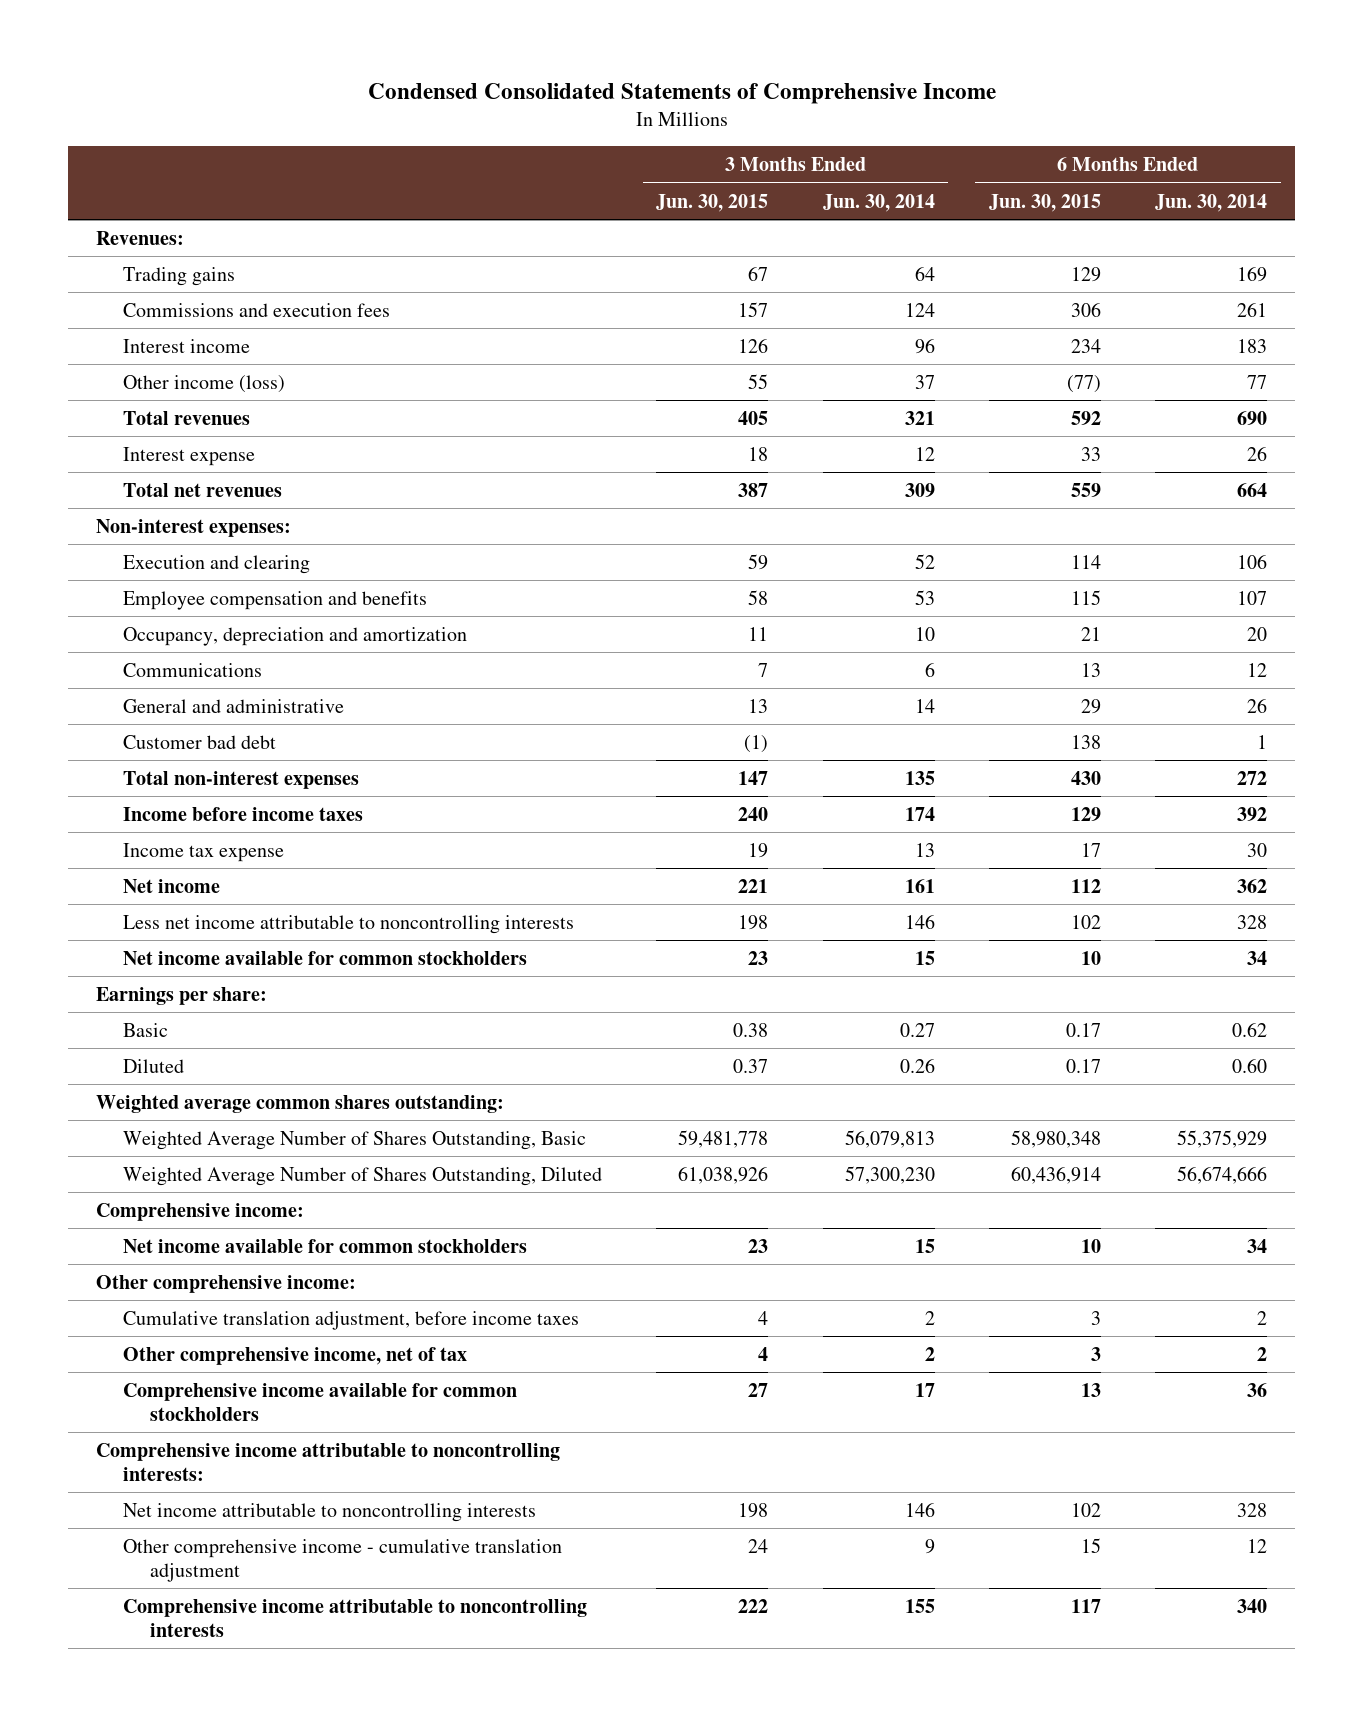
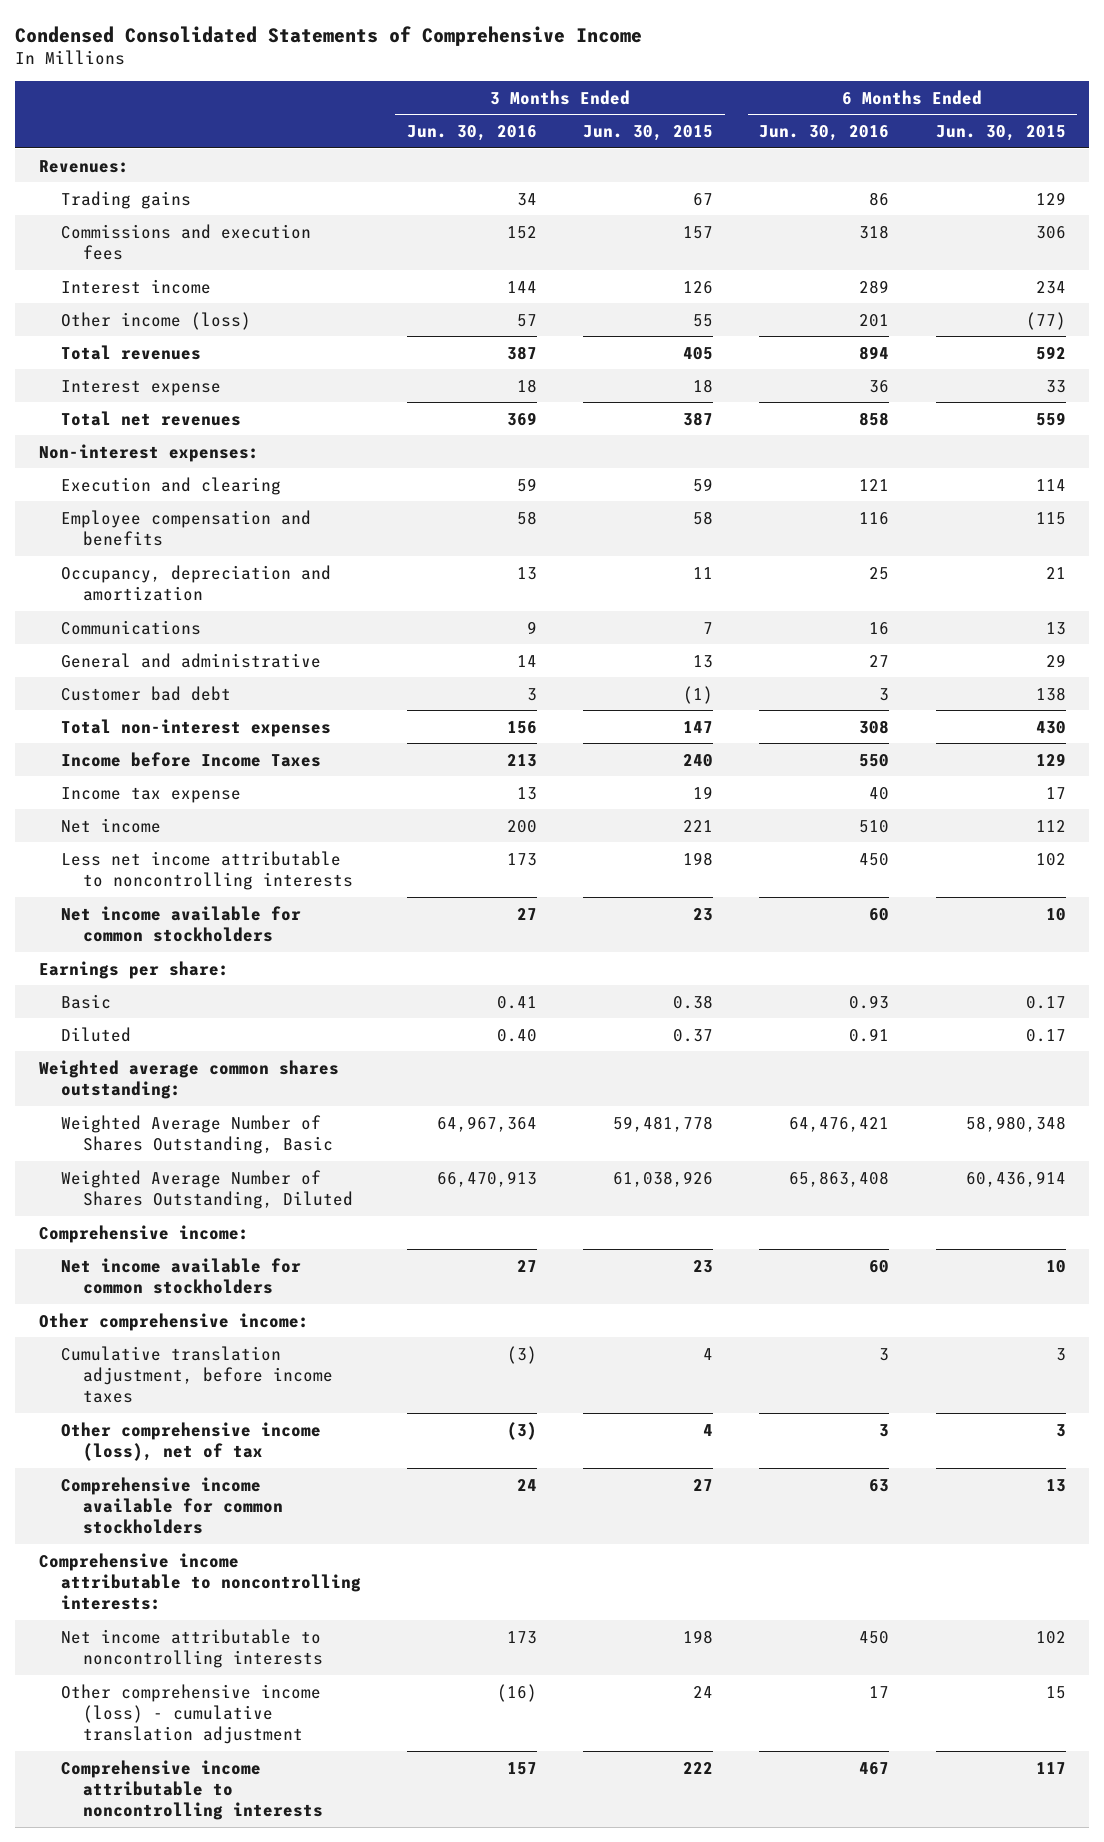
[822,193,935,212] Jun. 30, 2014 -> none
[1155,193,1268,212] Jun. 30, 2014 -> none
none -> [406,125,537,142] Jun. 30, 2016
none -> [759,125,890,142] Jun. 30, 2016
[123,806,364,821] Income before income taxes -> [60,751,321,767] Income before Income Taxes
[123,1346,468,1365] Other comprehensive income, net of tax -> [60,1421,321,1461] Other comprehensive income (loss), net of tax
[123,1538,563,1582] Other comprehensive income - cumulative translation adjustment -> [60,1683,321,1745] Other comprehensive income (loss) - cumulative translation adjustment

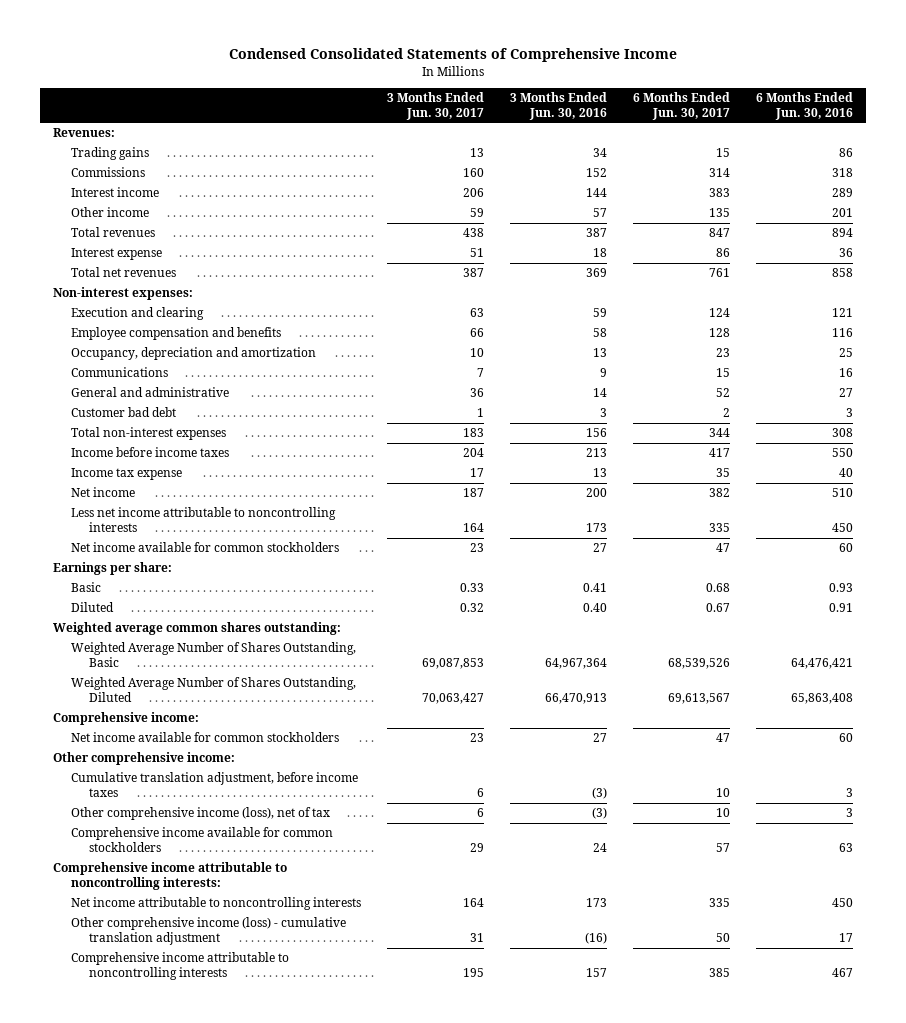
[583,125,714,142] Jun. 30, 2015 -> none
[935,125,1066,142] Jun. 30, 2015 -> none
none -> [387,92,485,120] 3 Months Ended Jun. 30, 2017
none -> [633,92,731,120] 6 Months Ended Jun. 30, 2017
[60,223,311,260] Commissions and execution fees -> [71,167,146,178] Commissions
[60,311,251,330] Other income (loss) -> [71,207,150,218] Other income
[60,751,321,767] Income before Income Taxes -> [71,447,230,458] Income before income taxes

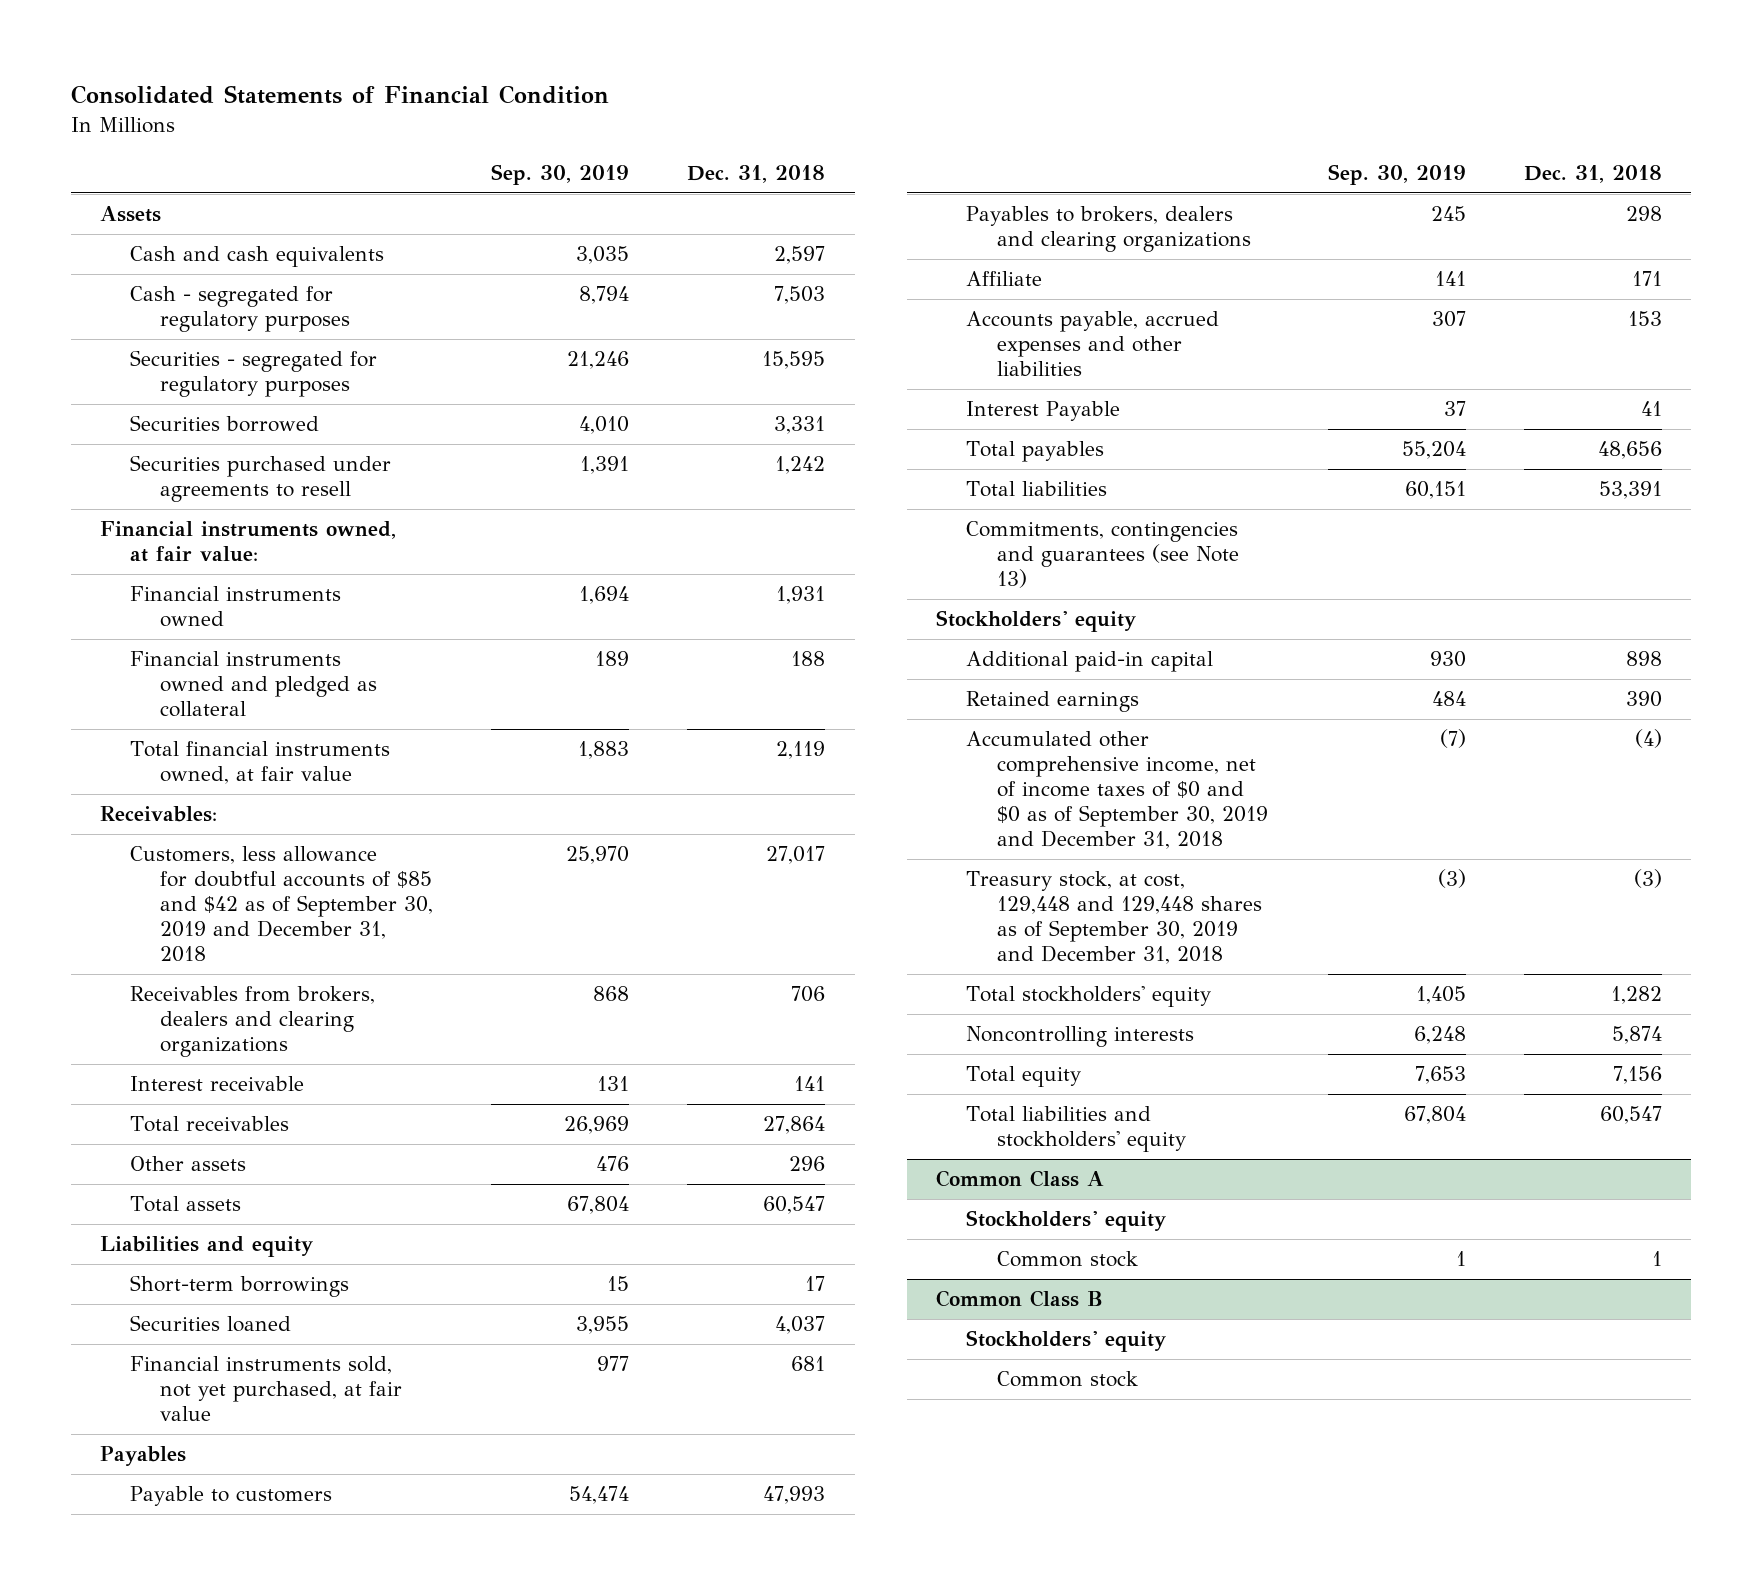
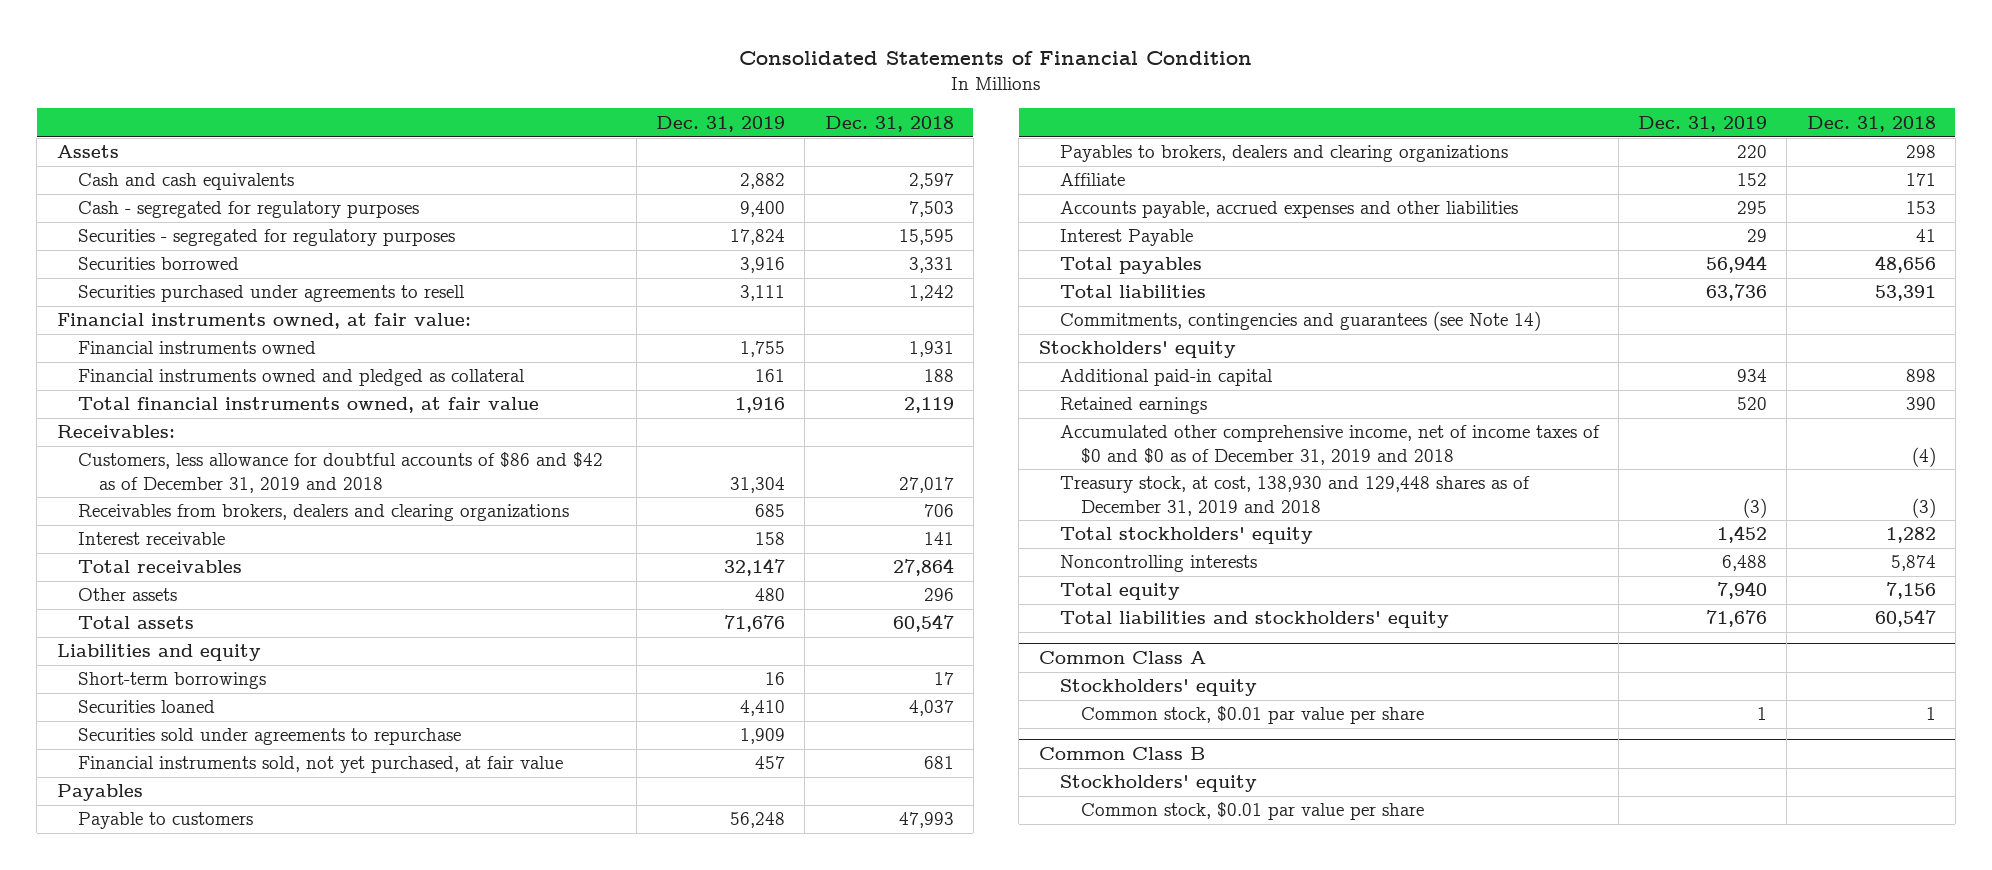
[491,163,630,185] Sep. 30, 2019 -> none
none -> [656,115,786,132] Dec. 31, 2019
[129,846,434,962] Customers, less allowance for doubtful accounts of $85 and $42 as of September 30, 2019 and December 31, 2018 -> [77,452,603,493] Customers, less allowance for doubtful accounts of $86 and $42 as of December 31, 2019 and 2018
none -> [77,728,461,746] Securities sold under agreements to repurchase
[966,521,1239,589] Commitments, contingencies and guarantees (see Note 13) -> [1059,311,1541,332] Commitments, contingencies and guarantees (see Note 14)
[966,731,1268,849] Accumulated other comprehensive income, net of income taxes of $0 and $0 as of September 30, 2019 and December 31, 2018 -> [1059,425,1600,465] Accumulated other comprehensive income, net of income taxes of $0 and $0 as of December 31, 2019 and 2018
[966,871,1262,964] Treasury stock, at cost, 129,448 and 129,448 shares as of September 30, 2019 and December 31, 2018 -> [1059,476,1530,516] Treasury stock, at cost, 138,930 and 129,448 shares as of December 31, 2019 and 2018
[996,1251,1138,1268] Common stock -> [1081,706,1425,725] Common stock, $0.01 par value per share
[996,1371,1138,1388] Common stock -> [1081,802,1425,821] Common stock, $0.01 par value per share

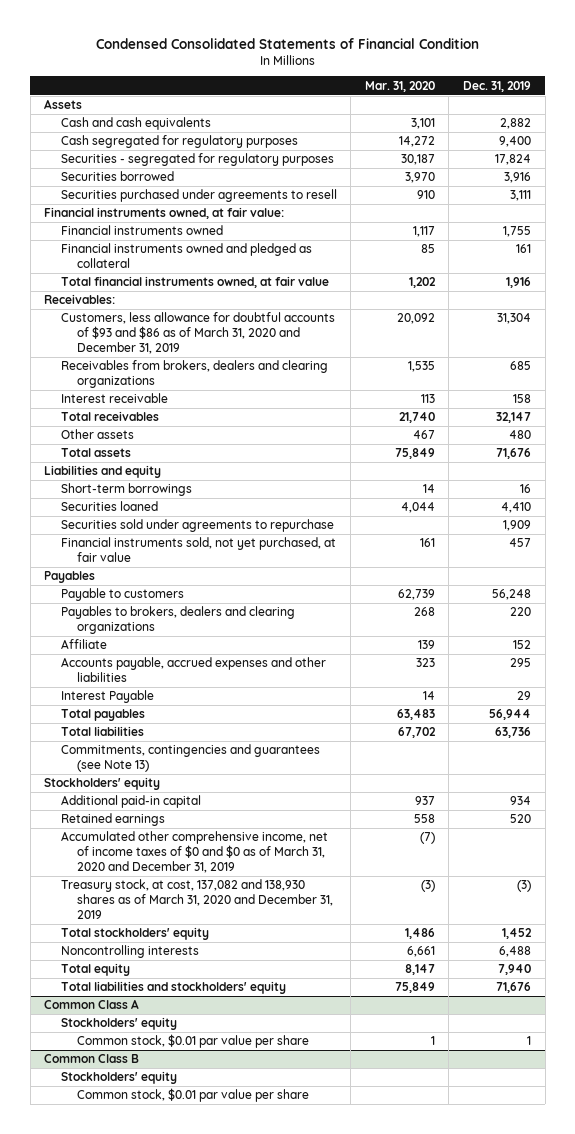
[739,51,1253,66] Consolidated Statements of Financial Condition -> [95,37,479,49] Condensed Consolidated Statements of Financial Condition
[824,115,954,132] Dec. 31, 2018 -> none
none -> [364,80,435,92] Mar. 31, 2020
[77,201,419,219] Cash - segregated for regulatory purposes -> [60,135,298,149] Cash segregated for regulatory purposes
[77,452,603,493] Customers, less allowance for doubtful accounts of $86 and $42 as of December 31, 2019 and 2018 -> [60,312,335,355] Customers, less allowance for doubtful accounts of $93 and $86 as of March 31, 2020 and December 31, 2019
[1059,311,1541,332] Commitments, contingencies and guarantees (see Note 14) -> [60,744,320,773] Commitments, contingencies and guarantees (see Note 13)
[1059,425,1600,465] Accumulated other comprehensive income, net of income taxes of $0 and $0 as of December 31, 2019 and 2018 -> [60,831,328,874] Accumulated other comprehensive income, net of income taxes of $0 and $0 as of March 31, 2020 and December 31, 2019
[1059,476,1530,516] Treasury stock, at cost, 138,930 and 129,448 shares as of December 31, 2019 and 2018 -> [60,879,333,920] Treasury stock, at cost, 137,082 and 138,930 shares as of March 31, 2020 and December 31, 2019

